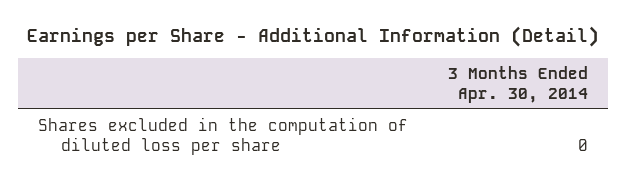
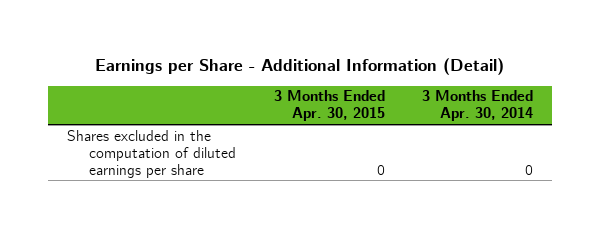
none -> [273,90,385,122] 3 Months Ended Apr. 30, 2015
[37,117,408,155] Shares excluded in the computation of diluted loss per share -> [67,129,237,178] Shares excluded in the computation of diluted earnings per share

